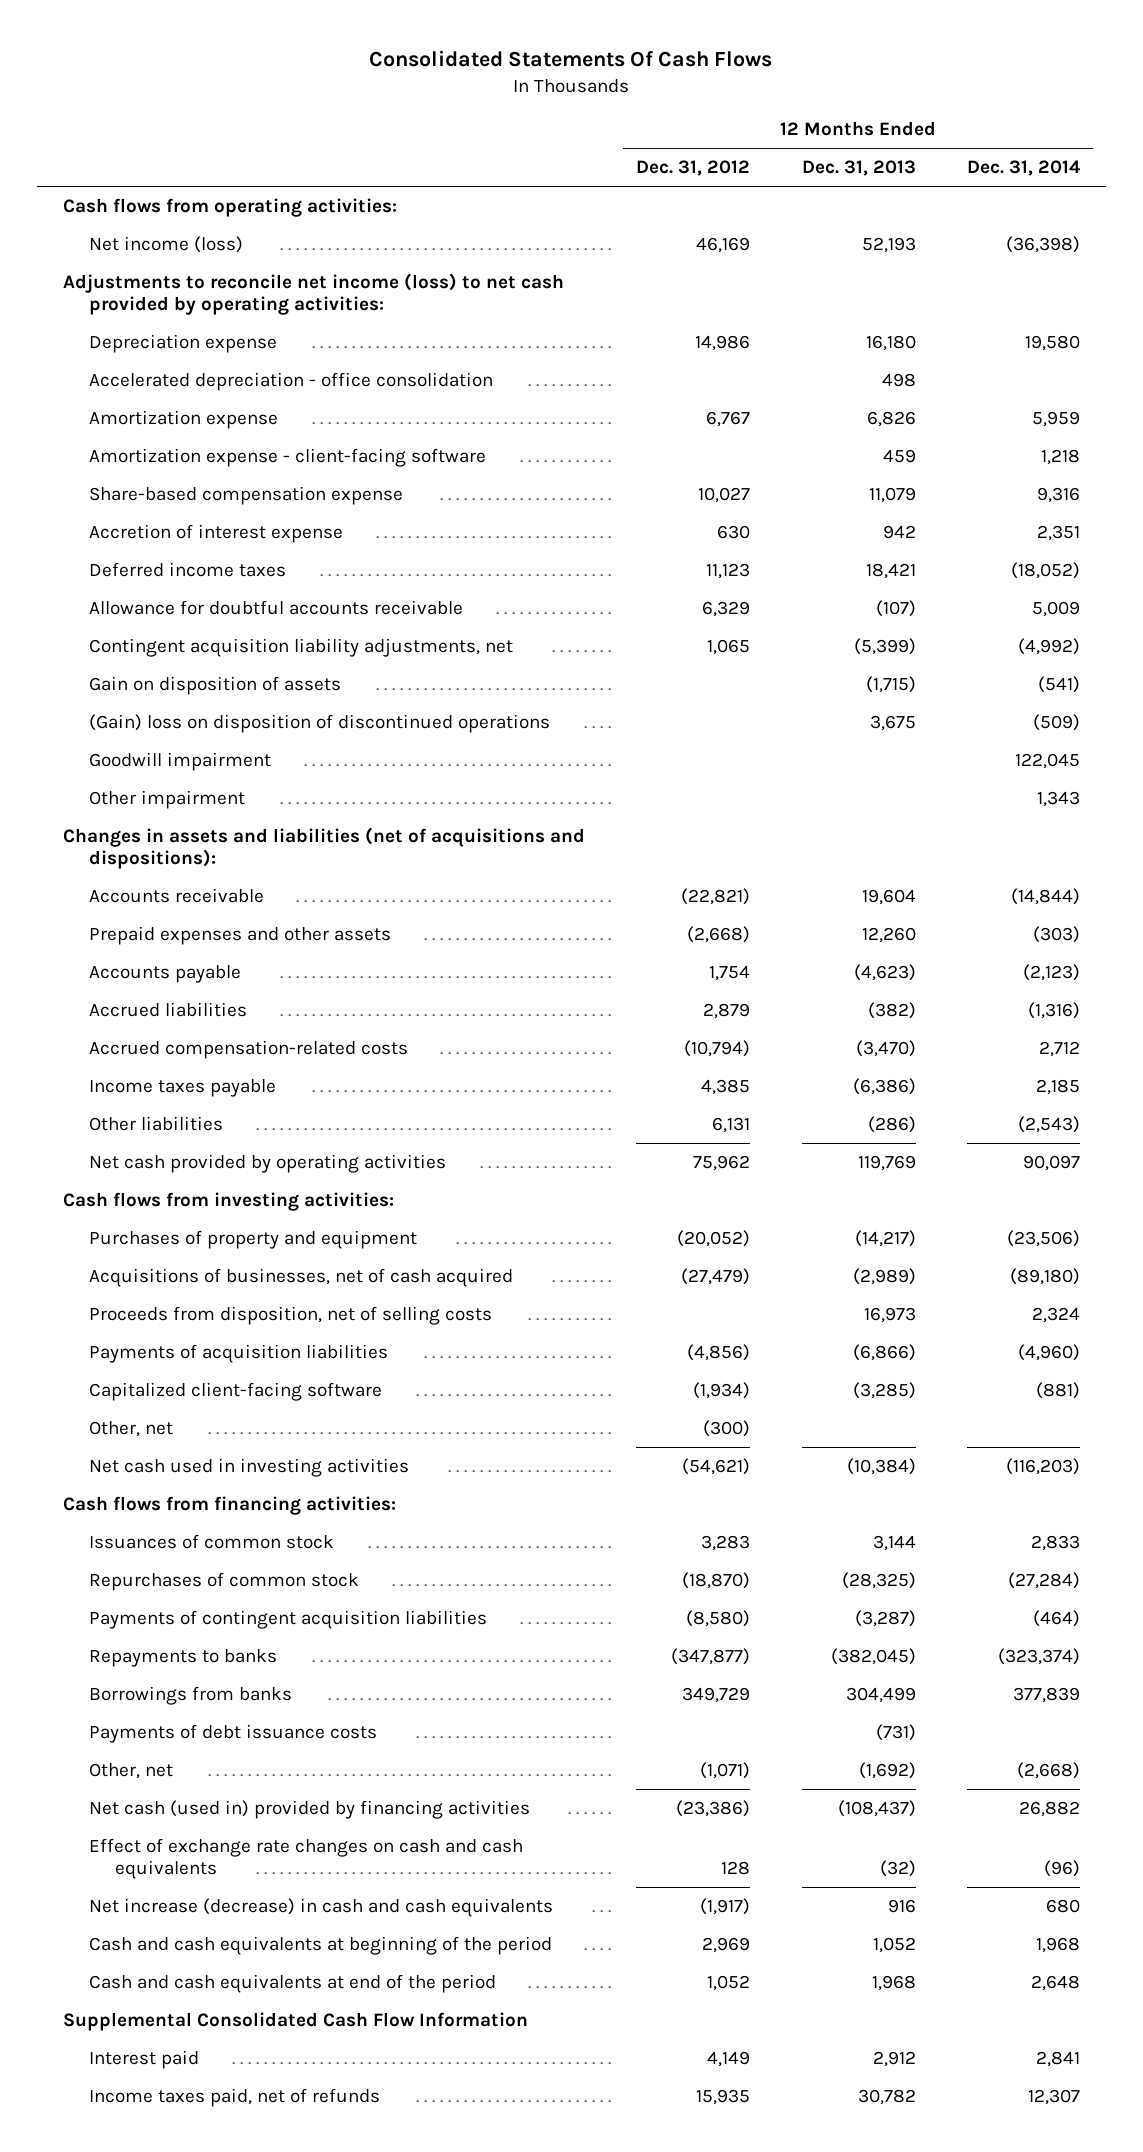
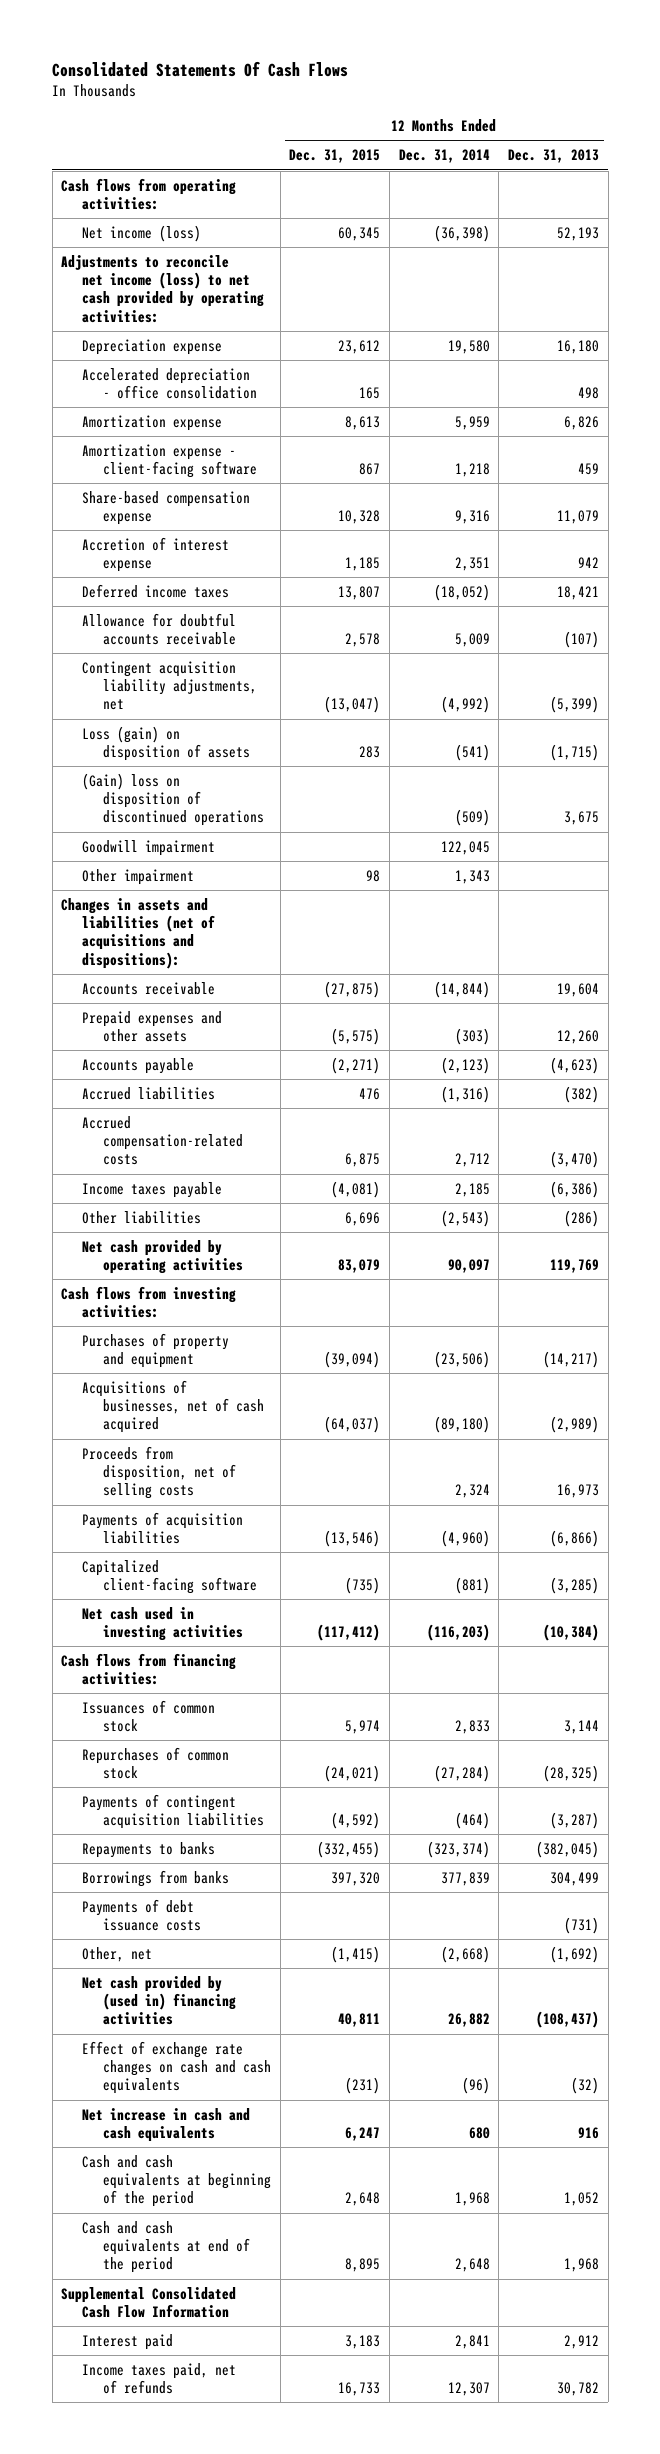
[636,160,751,177] Dec. 31, 2012 -> none
none -> [289,149,381,164] Dec. 31, 2015
[89,675,342,695] Gain on disposition of assets -> [82,725,251,762] Loss (gain) on disposition of assets
[89,1420,174,1437] Other, net -> none
[89,1799,531,1819] Net cash (used in) provided by financing activities -> [82,1975,237,2026] Net cash provided by (used in) financing activities
[89,1897,554,1917] Net increase (decrease) in cash and cash equivalents -> [82,2107,251,2143] Net increase in cash and cash equivalents

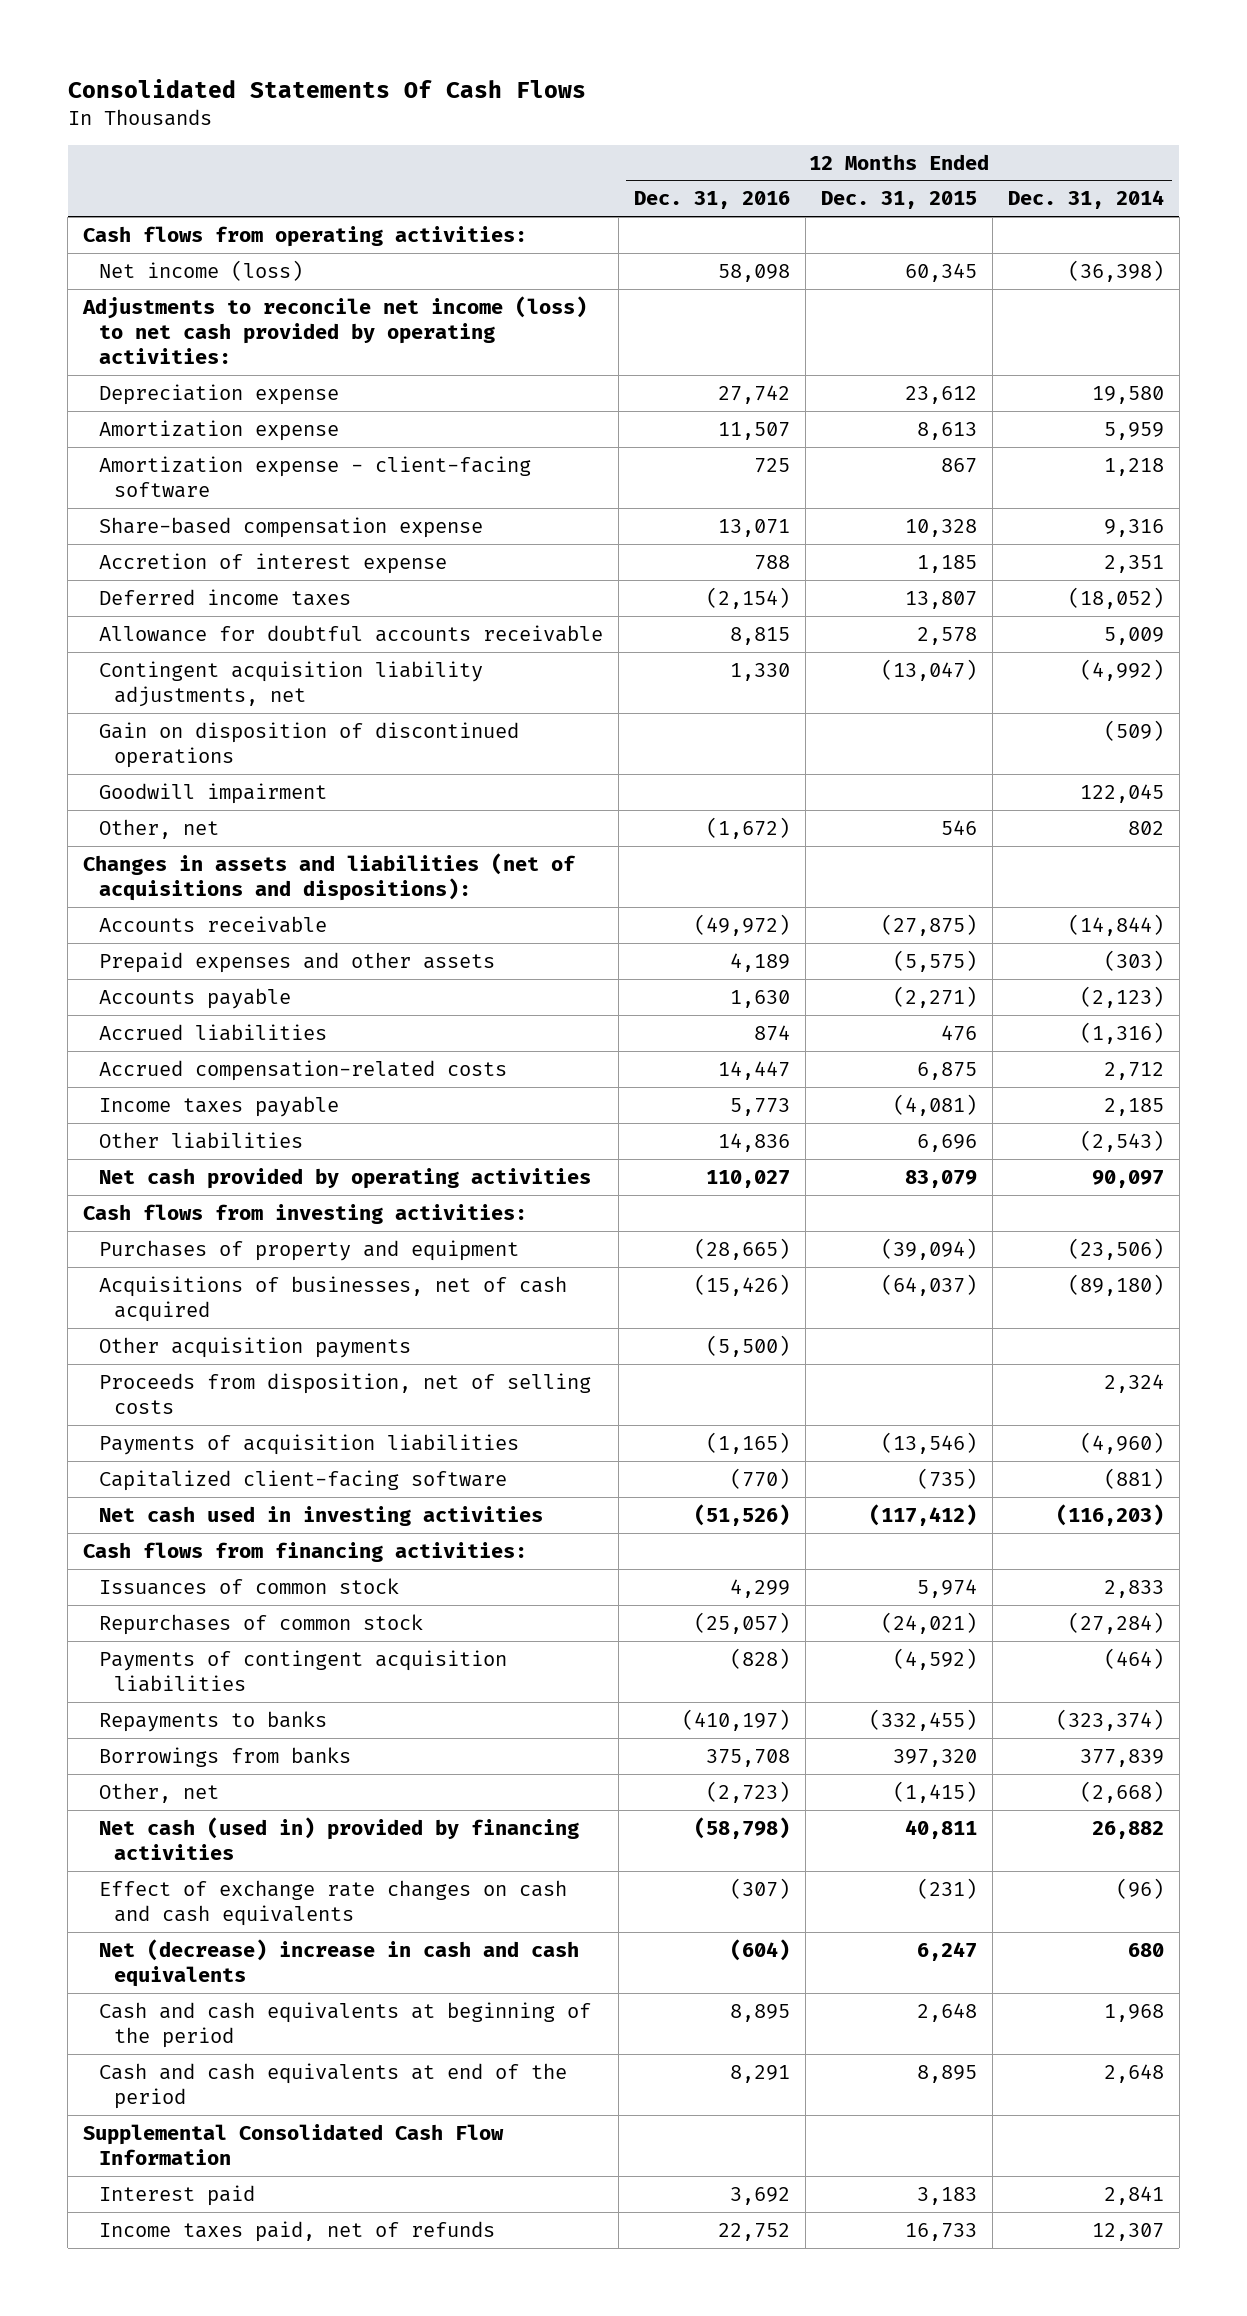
[508,149,600,164] Dec. 31, 2013 -> none
none -> [633,191,790,210] Dec. 31, 2016
[82,367,258,400] Accelerated depreciation - office consolidation -> none
[82,725,251,762] Loss (gain) on disposition of assets -> none
[82,772,265,827] (Gain) loss on disposition of discontinued operations -> [98,721,519,768] Gain on disposition of discontinued operations
[82,868,195,885] Other impairment -> none
none -> [98,818,219,839] Other, net
none -> [98,1336,411,1358] Other acquisition payments
[82,1898,202,1932] Payments of debt issuance costs -> none
[82,1975,237,2026] Net cash provided by (used in) financing activities -> [98,1816,579,1860] Net cash (used in) provided by financing activities
[82,2107,251,2143] Net increase in cash and cash equivalents -> [98,1938,579,1987] Net (decrease) increase in cash and cash equivalents

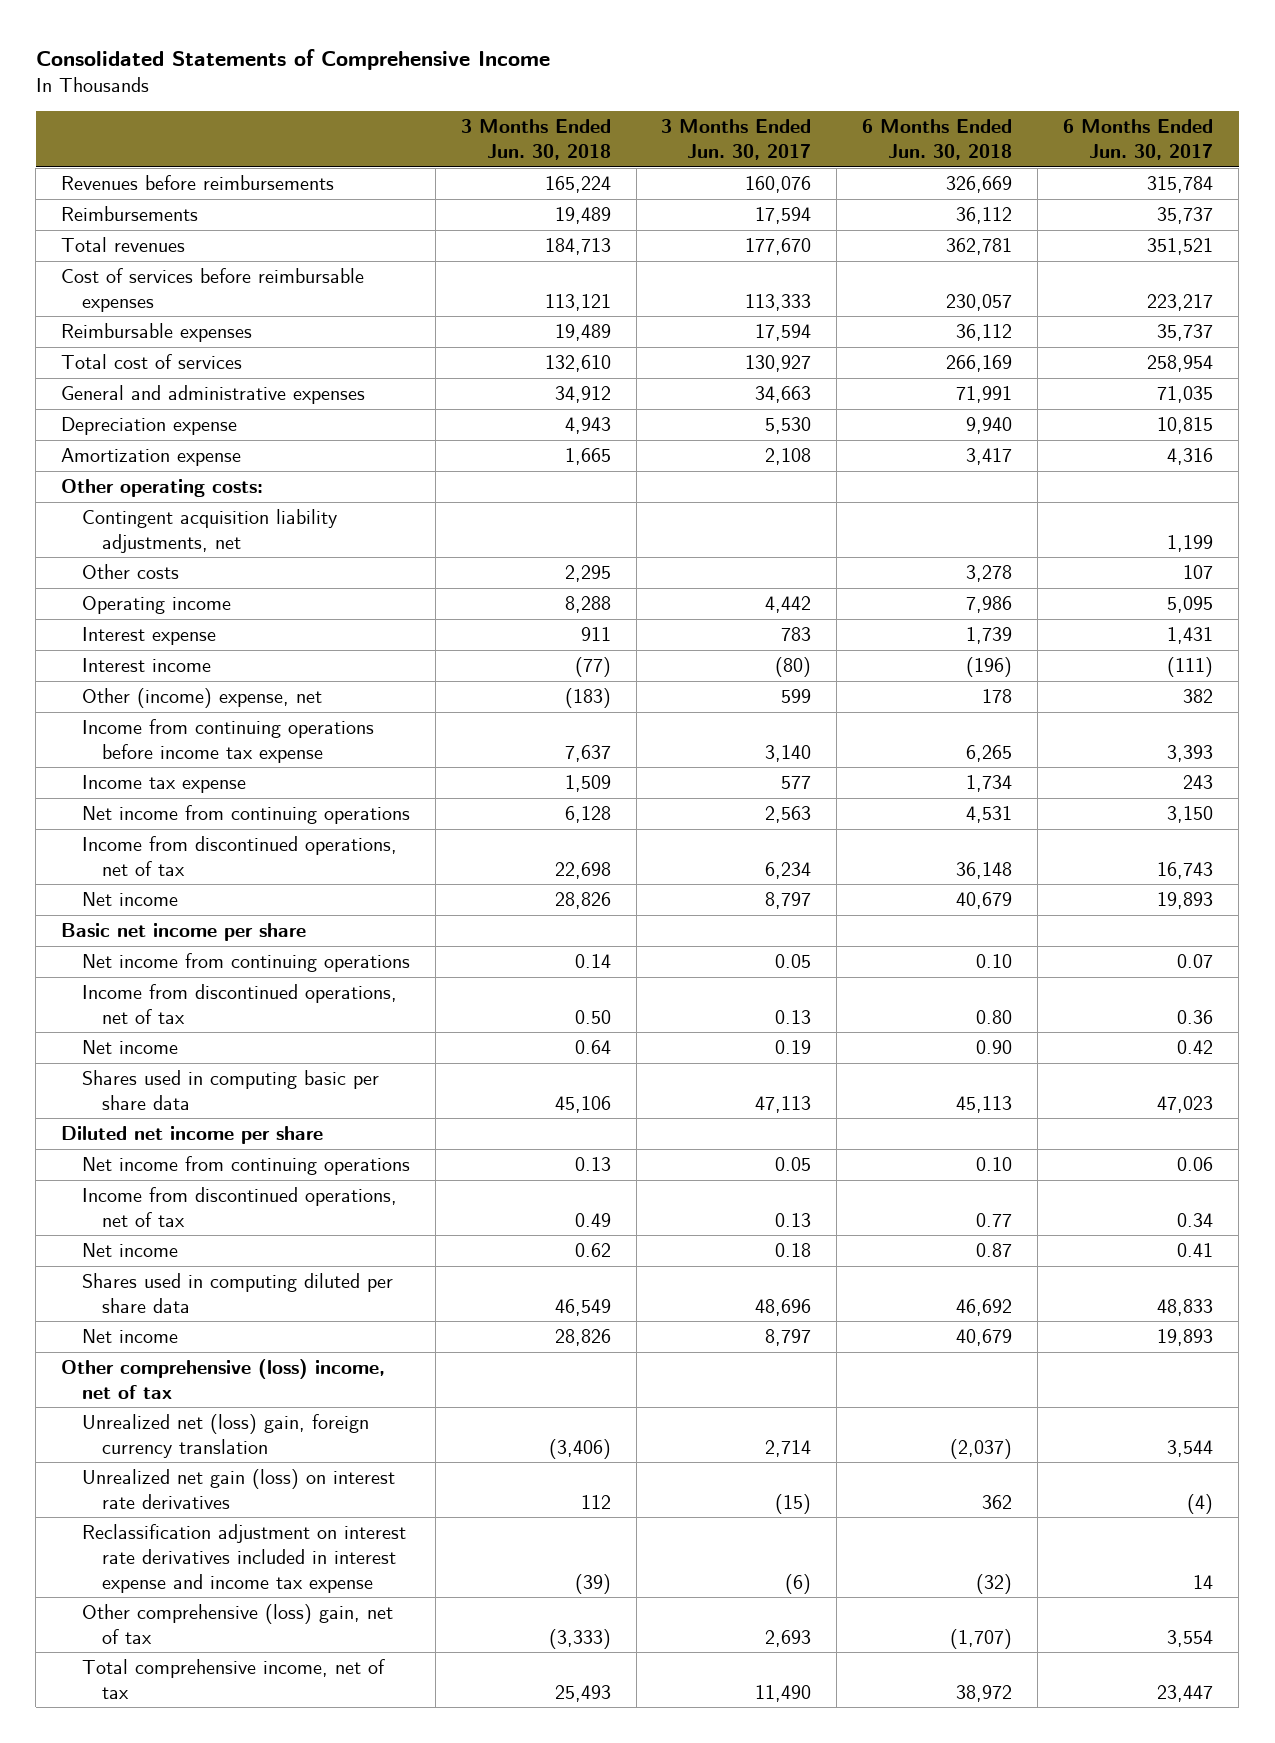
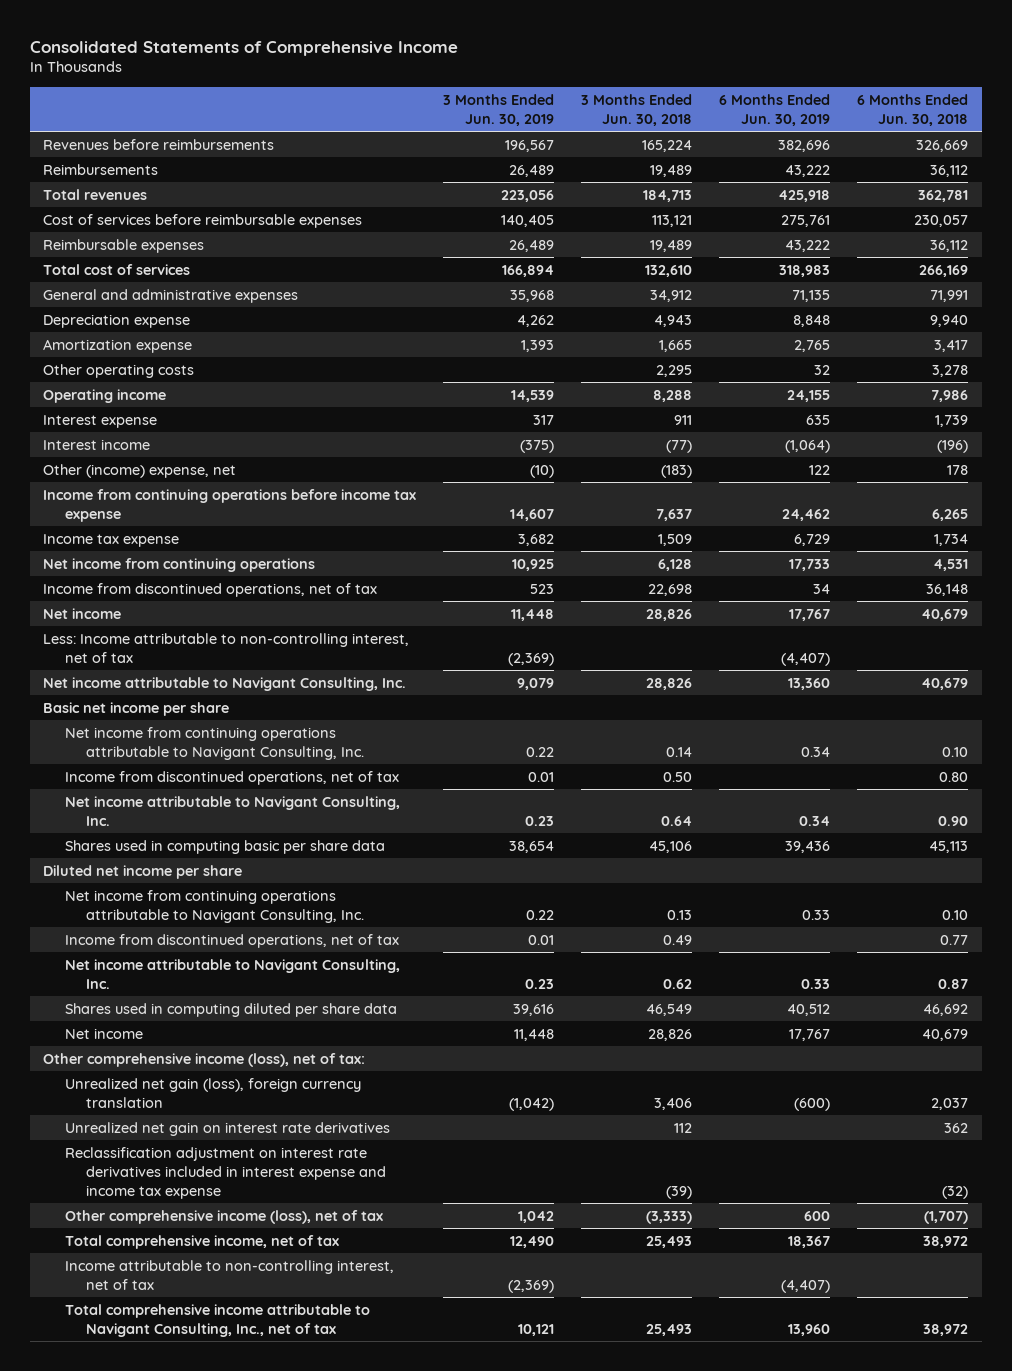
[661,119,812,161] 3 Months Ended Jun. 30, 2017 -> none
[1063,119,1214,161] 6 Months Ended Jun. 30, 2017 -> none
none -> [443,93,555,126] 3 Months Ended Jun. 30, 2019
none -> [719,93,831,126] 6 Months Ended Jun. 30, 2019
[61,479,264,498] Other operating costs: -> none
[81,509,337,553] Contingent acquisition liability adjustments, net -> none
[81,564,179,580] Other costs -> [43,363,195,378] Other operating costs
none -> [43,632,410,663] Less: Income attributable to non-controlling interest, net of tax
none -> [43,676,407,691] Net income attributable to Navigant Consulting, Inc.
[81,953,410,973] Net income from continuing operations -> [64,726,365,760] Net income from continuing operations attributable to Navigant Consulting, Inc.
[81,1040,178,1055] Net income -> [64,795,400,826] Net income attributable to Navigant Consulting, Inc.
[81,1156,410,1176] Net income from continuing operations -> [64,889,365,923] Net income from continuing operations attributable to Navigant Consulting, Inc.
[81,1243,178,1258] Net income -> [64,958,400,989] Net income attributable to Navigant Consulting, Inc.
[61,1359,386,1399] Other comprehensive (loss) income, net of tax -> [43,1052,366,1067] Other comprehensive income (loss), net of tax:
[81,1414,369,1458] Unrealized net (loss) gain, foreign currency translation -> [64,1077,361,1108] Unrealized net gain (loss), foreign currency translation
[548,1438,611,1459] (3,406) -> [654,1097,693,1110] 3,406
[950,1438,1013,1459] (2,037) -> [931,1097,969,1110] 2,037
[81,1469,395,1509] Unrealized net gain (loss) on interest rate derivatives -> [64,1121,390,1136] Unrealized net gain on interest rate derivatives
[81,1604,393,1644] Other comprehensive (loss) gain, net of tax -> [64,1209,383,1224] Other comprehensive income (loss), net of tax
none -> [64,1259,394,1290] Income attributable to non-controlling interest, net of tax
none -> [64,1303,370,1337] Total comprehensive income attributable to Navigant Consulting, Inc., net of tax

